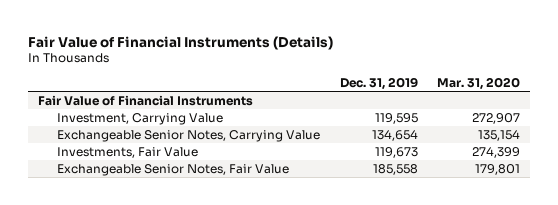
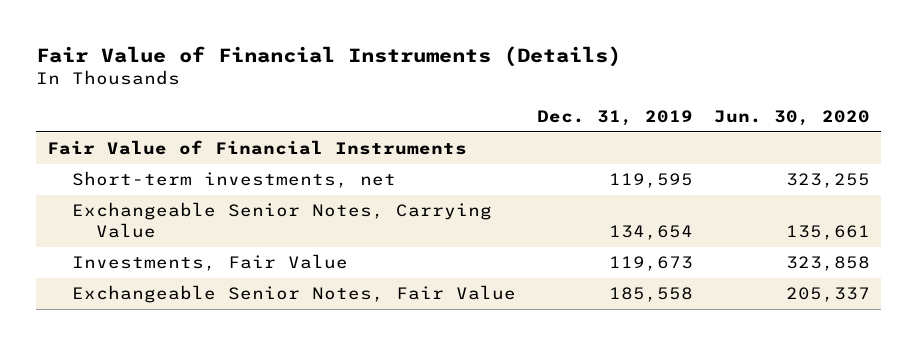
[437,76,521,90] Mar. 31, 2020 -> none
none -> [714,109,871,126] Jun. 30, 2020
[56,112,223,125] Investment, Carrying Value -> [71,171,396,189] Short-term investments, net

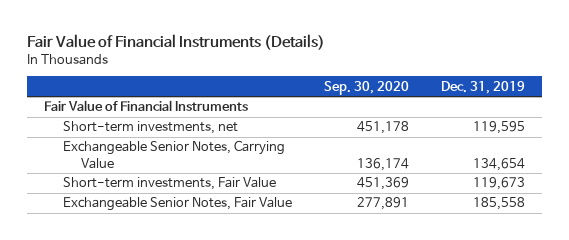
[714,109,871,126] Jun. 30, 2020 -> none
none -> [323,80,409,95] Sep. 30, 2020
[71,254,348,272] Investments, Fair Value -> [62,177,276,191] Short-term investments, Fair Value

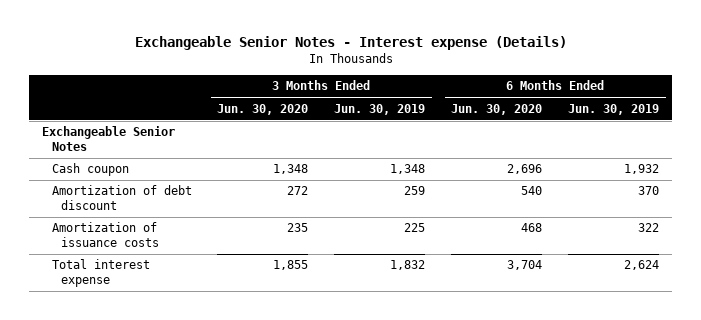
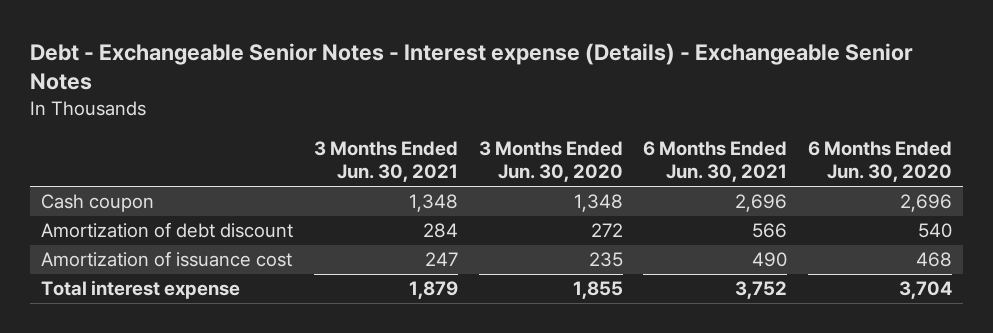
[134,36,567,51] Exchangeable Senior Notes - Interest expense (Details) -> [30,42,914,91] Debt - Exchangeable Senior Notes - Interest expense (Details) - Exchangeable Senior Notes
[334,103,426,115] Jun. 30, 2019 -> none
[568,103,660,115] Jun. 30, 2019 -> none
none -> [313,141,458,183] 3 Months Ended Jun. 30, 2021
none -> [643,141,788,183] 6 Months Ended Jun. 30, 2021
[42,126,176,151] Exchangeable Senior Notes -> none
[51,222,159,247] Amortization of issuance costs -> [40,251,292,268] Amortization of issuance cost

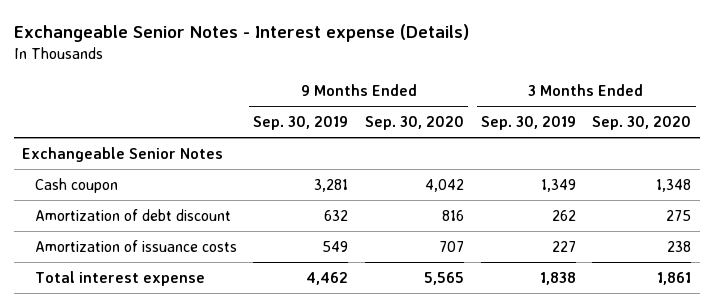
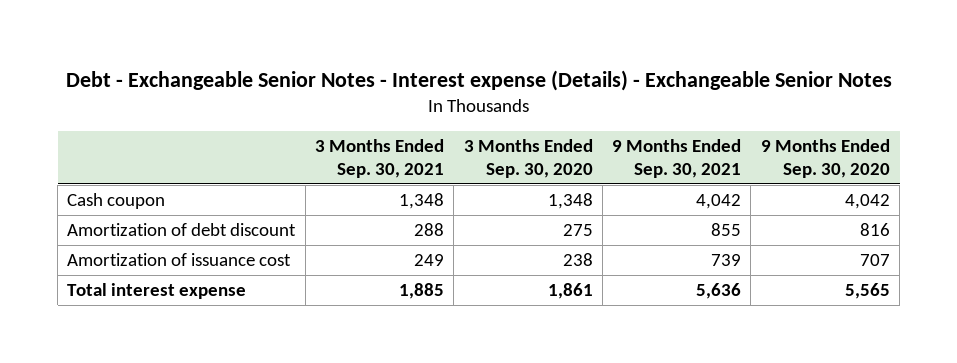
[14,24,470,43] Exchangeable Senior Notes - Interest expense (Details) -> [65,69,892,91] Debt - Exchangeable Senior Notes - Interest expense (Details) - Exchangeable Senior Notes
[253,116,349,131] Sep. 30, 2019 -> none
[480,116,576,131] Sep. 30, 2019 -> none
none -> [314,139,444,178] 3 Months Ended Sep. 30, 2021
none -> [612,139,742,178] 9 Months Ended Sep. 30, 2021
[22,146,224,162] Exchangeable Senior Notes -> none
[34,239,237,252] Amortization of issuance costs -> [67,253,292,267] Amortization of issuance cost

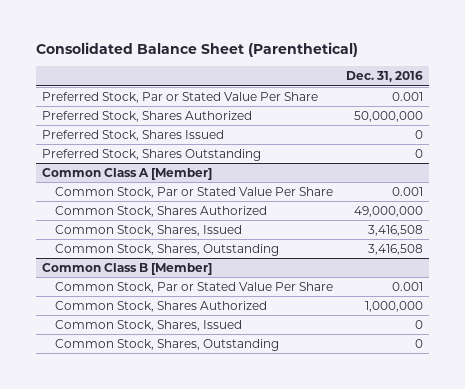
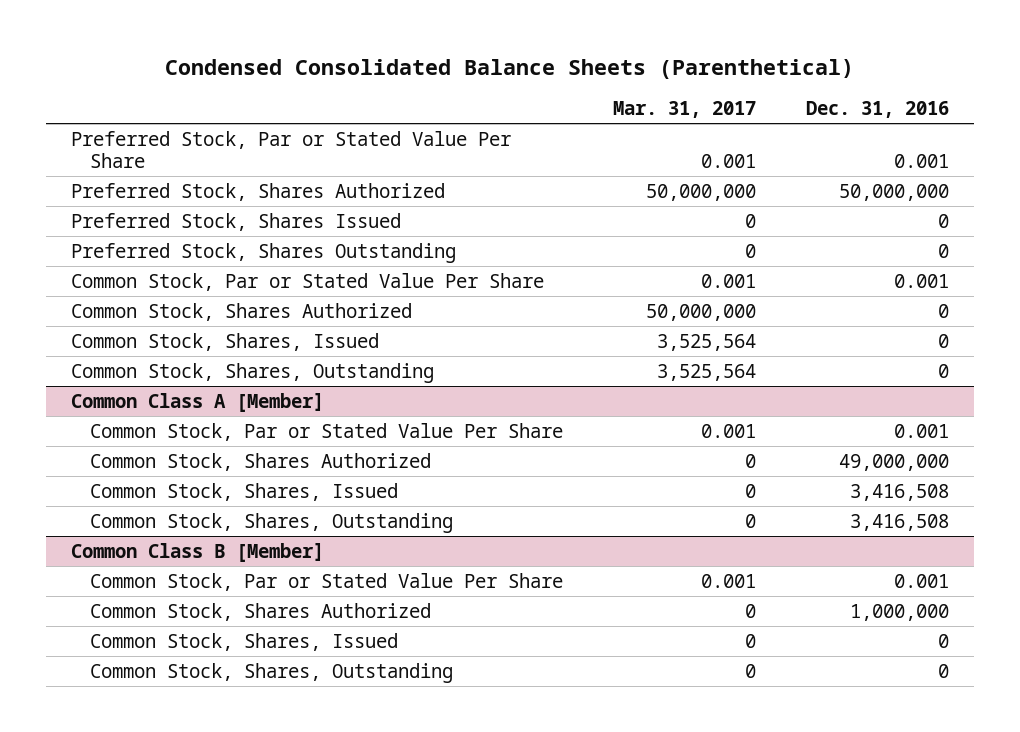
[35,42,358,58] Consolidated Balance Sheet (Parenthetical) -> [164,58,854,79] Condensed Consolidated Balance Sheets (Parenthetical)
none -> [612,101,756,119] Mar. 31, 2017
none -> [70,272,544,291] Common Stock, Par or Stated Value Per Share
none -> [70,302,412,321] Common Stock, Shares Authorized
none -> [70,332,379,351] Common Stock, Shares, Issued
none -> [70,362,434,383] Common Stock, Shares, Outstanding

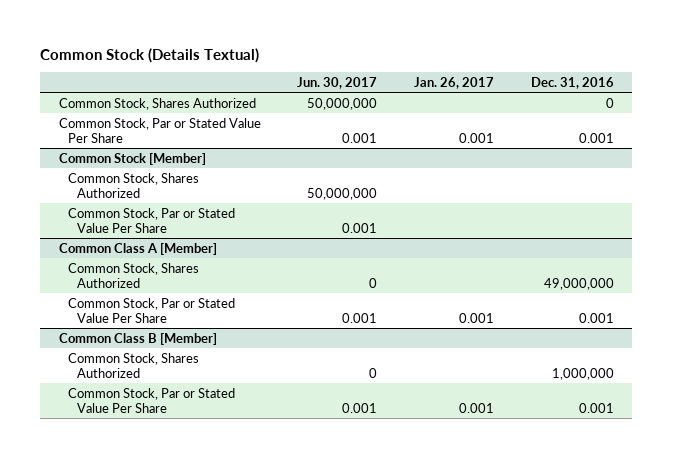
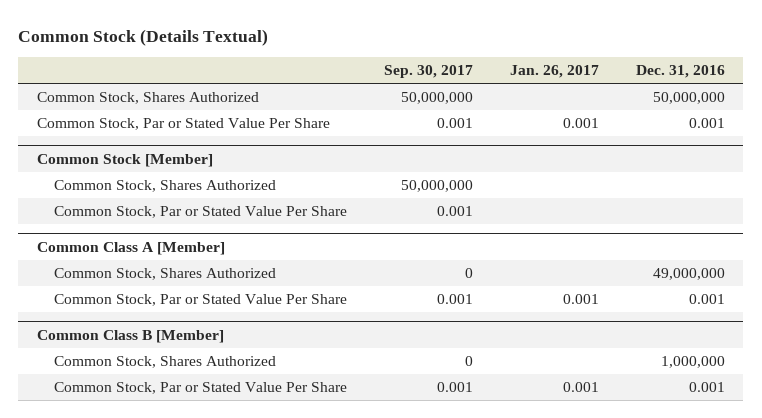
[297,76,378,89] Jun. 30, 2017 -> none
none -> [384,65,474,79] Sep. 30, 2017
[605,97,614,108] 0 -> [652,91,725,104] 50,000,000

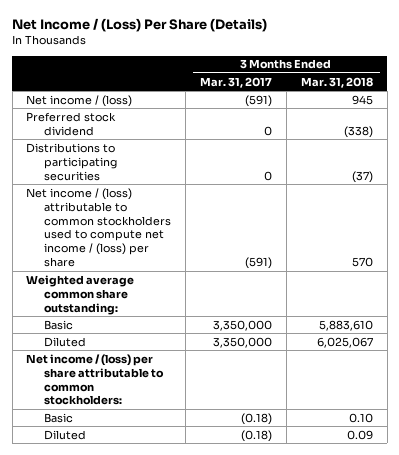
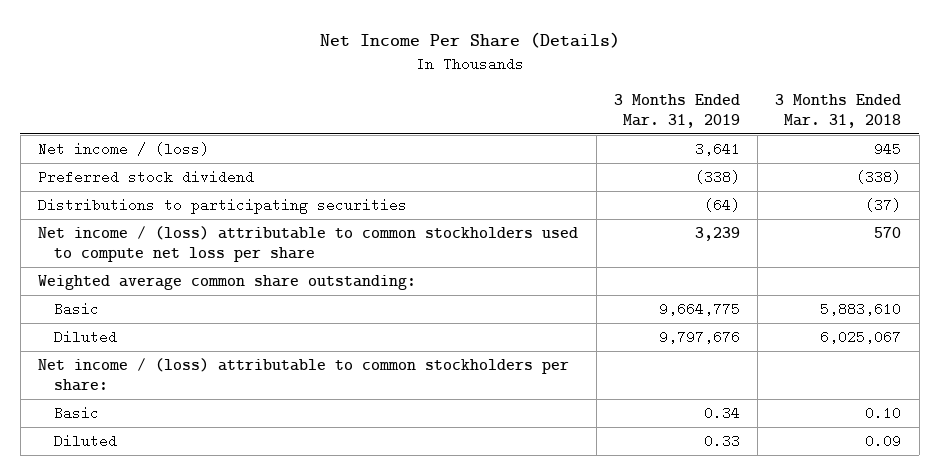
[12,18,268,33] Net Income / (Loss) Per Share (Details) -> [319,32,620,49] Net Income Per Share (Details)
[199,76,272,88] Mar. 31, 2017 -> none
none -> [613,93,740,128] 3 Months Ended Mar. 31, 2019
[26,187,172,268] Net income / (loss) attributable to common stockholders used to compute net income / (loss) per share -> [38,226,579,263] Net income / (loss) attributable to common stockholders used to compute net loss per share
[26,353,165,406] Net income / (loss) per share attributable to common stockholders: -> [38,358,570,392] Net income / (loss) attributable to common stockholders per share:

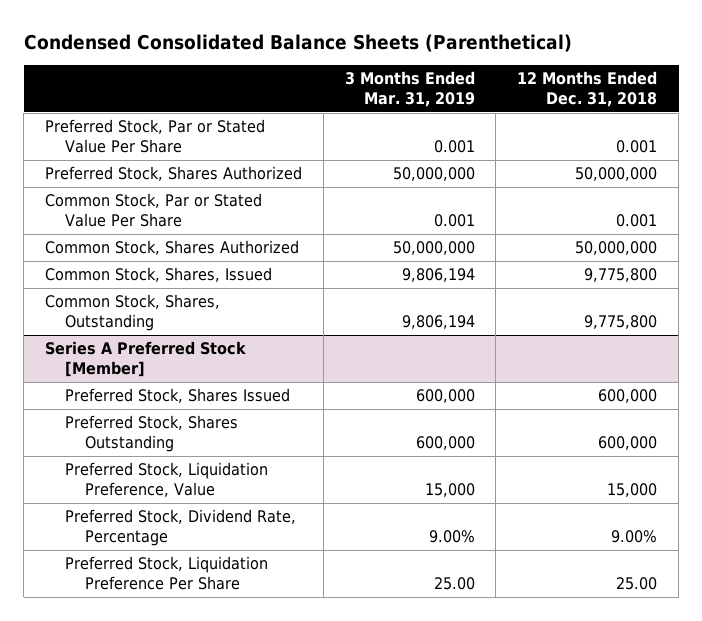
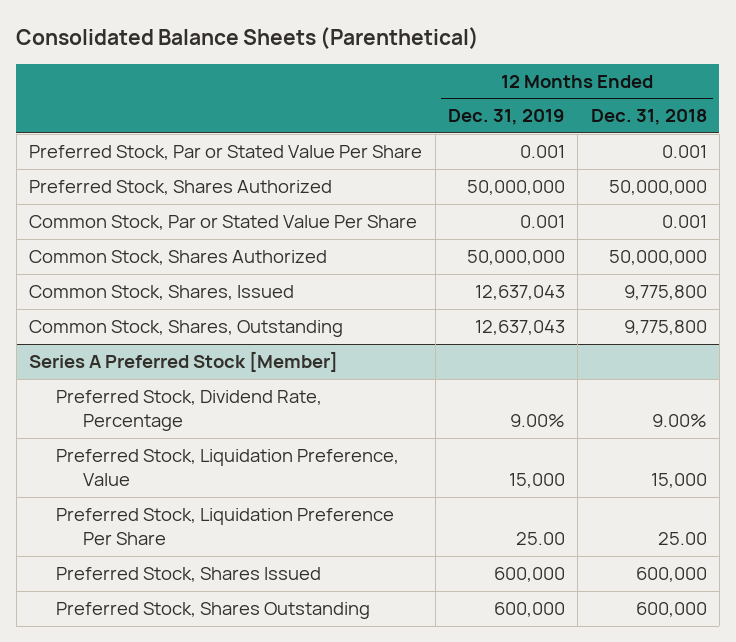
[23,33,572,52] Condensed Consolidated Balance Sheets (Parenthetical) -> [16,27,480,50] Consolidated Balance Sheets (Parenthetical)
[344,71,475,108] 3 Months Ended Mar. 31, 2019 -> none
none -> [447,109,565,126] Dec. 31, 2019
[64,462,268,498] Preferred Stock, Liquidation Preference, Value -> [55,449,399,487] Preferred Stock, Liquidation Preference, Value
[64,388,290,404] Preferred Stock, Shares Issued -> [55,567,321,583] Preferred Stock, Shares Issued
[64,415,238,453] Preferred Stock, Shares Outstanding -> [55,602,370,620] Preferred Stock, Shares Outstanding

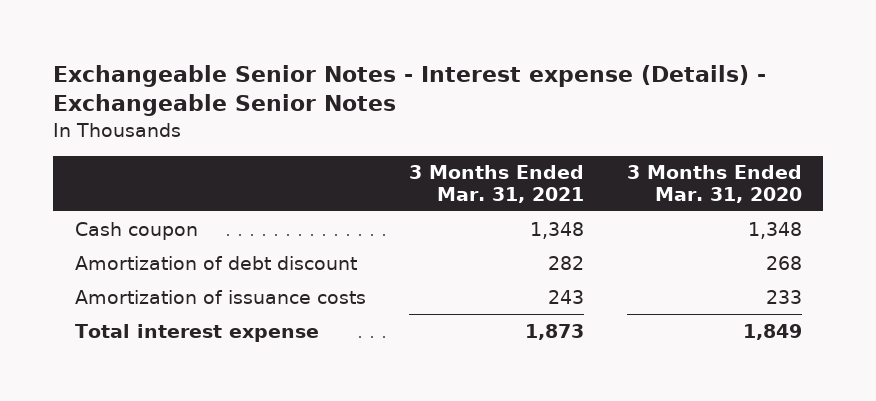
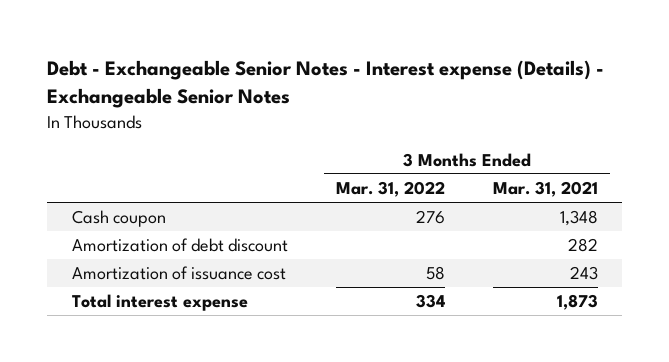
[53,65,767,117] Exchangeable Senior Notes - Interest expense (Details) - Exchangeable Senior Notes -> [47,60,605,109] Debt - Exchangeable Senior Notes - Interest expense (Details) - Exchangeable Senior Notes
[626,165,802,204] 3 Months Ended Mar. 31, 2020 -> none
none -> [335,181,445,198] Mar. 31, 2022
[74,289,366,304] Amortization of issuance costs -> [71,266,286,281] Amortization of issuance cost

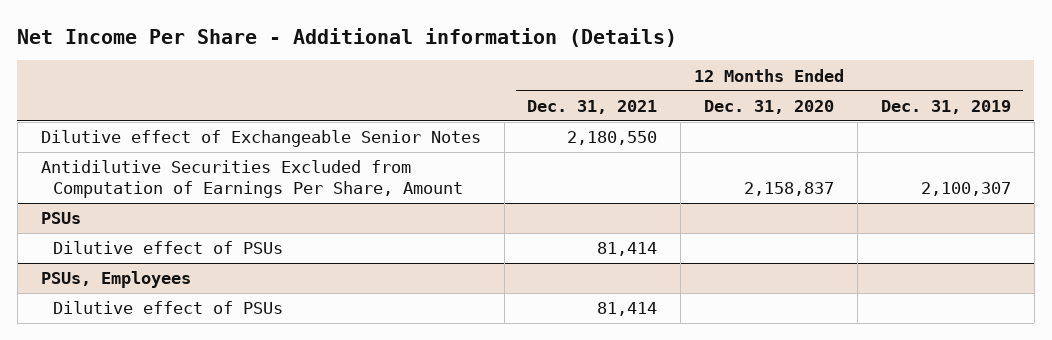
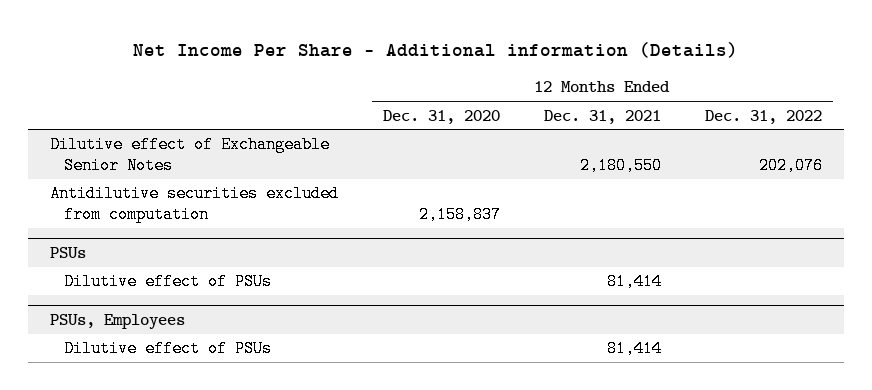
[880,99,1011,114] Dec. 31, 2019 -> none
none -> [704,109,822,124] Dec. 31, 2022
[40,160,463,198] Antidilutive Securities Excluded from Computation of Earnings Per Share, Amount -> [50,185,340,224] Antidilutive securities excluded from computation

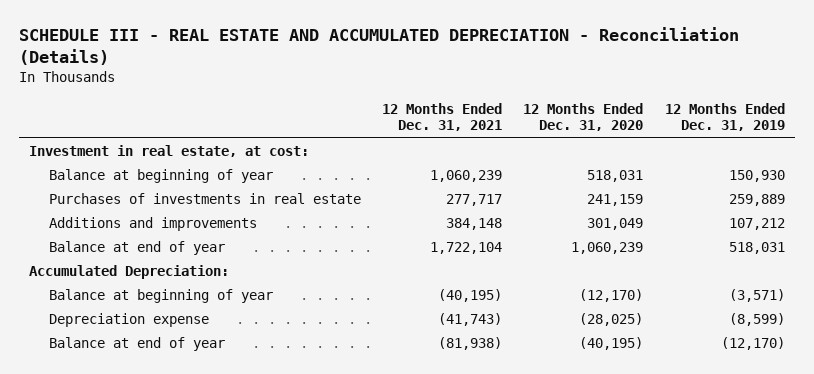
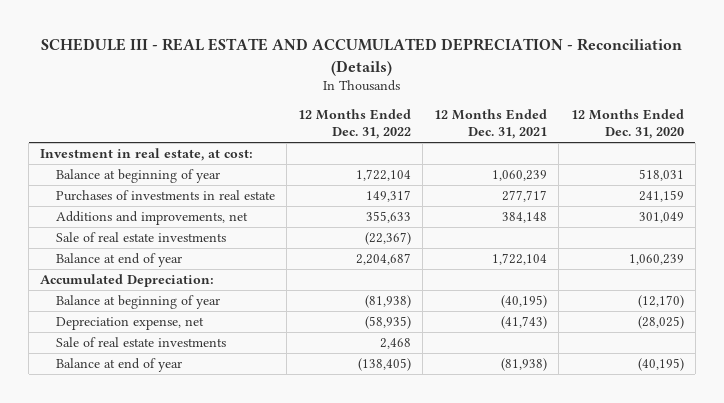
[664,102,785,132] 12 Months Ended Dec. 31, 2019 -> none
none -> [298,109,412,140] 12 Months Ended Dec. 31, 2022
[48,217,257,232] Additions and improvements -> [55,210,248,225] Additions and improvements, net
none -> [55,231,226,242] Sale of real estate investments
[48,313,209,328] Depreciation expense -> [55,316,204,330] Depreciation expense, net
none -> [55,336,226,347] Sale of real estate investments

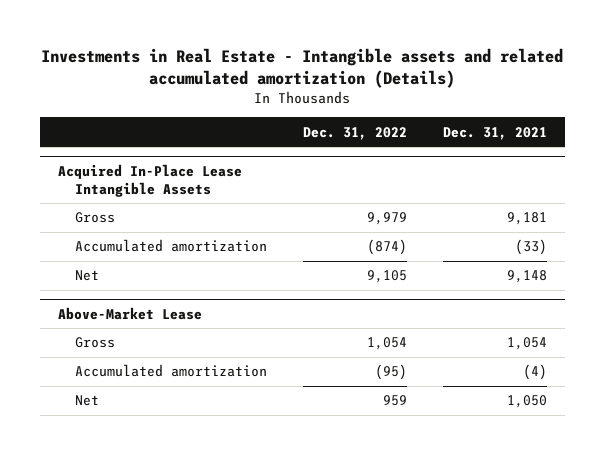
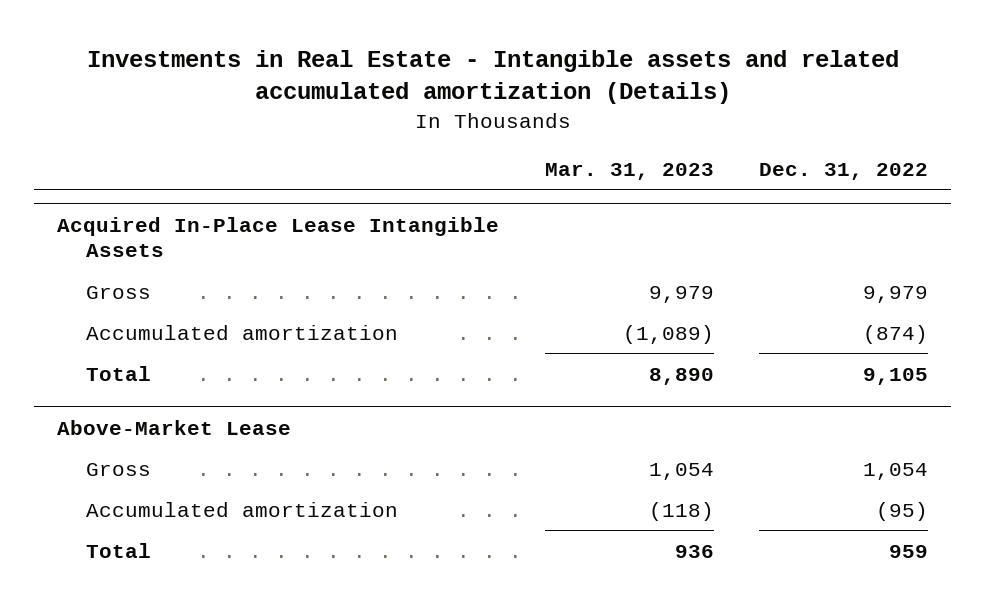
[442,126,547,140] Dec. 31, 2021 -> none
none -> [544,163,714,181] Mar. 31, 2023
[75,270,100,282] Net -> [85,365,151,381] Total
[75,395,100,407] Net -> [85,542,151,558] Total

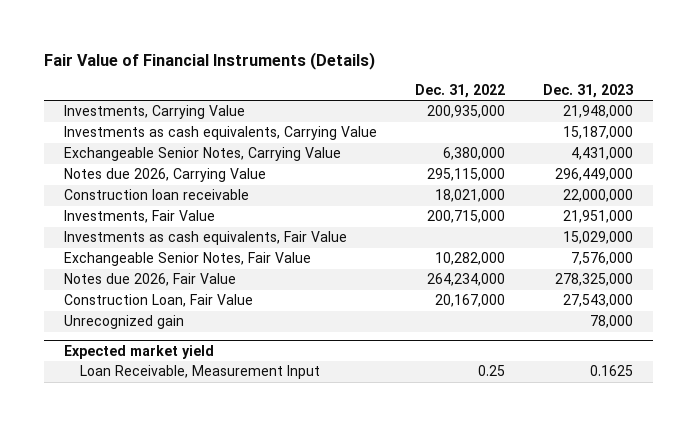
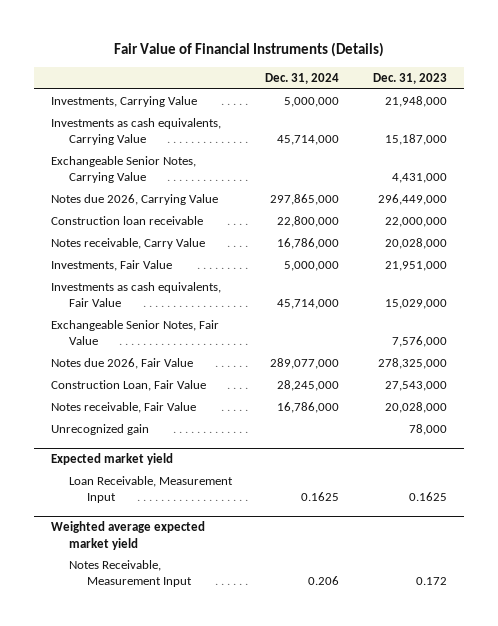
[415,83,506,98] Dec. 31, 2022 -> none
none -> [265,73,340,85] Dec. 31, 2024
none -> [50,237,205,249] Notes receivable, Carry Value
none -> [50,401,196,413] Notes receivable, Fair Value
none -> [50,521,205,550] Weighted average expected market yield
none -> [68,559,192,588] Notes Receivable, Measurement Input

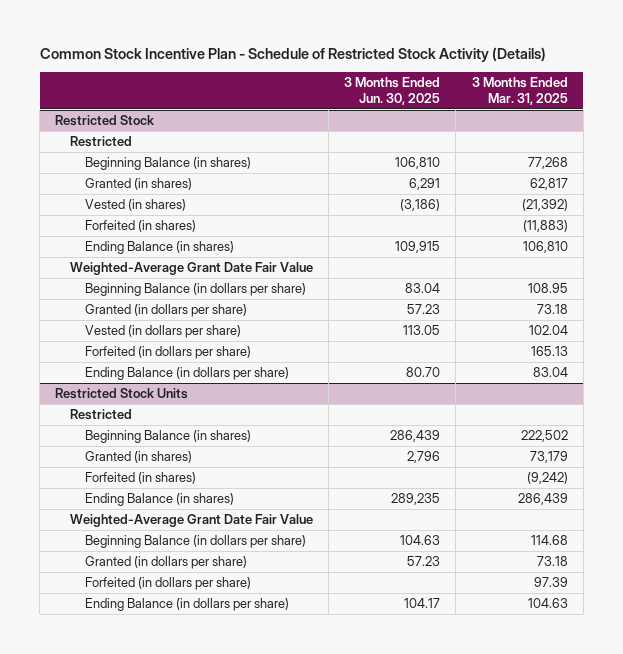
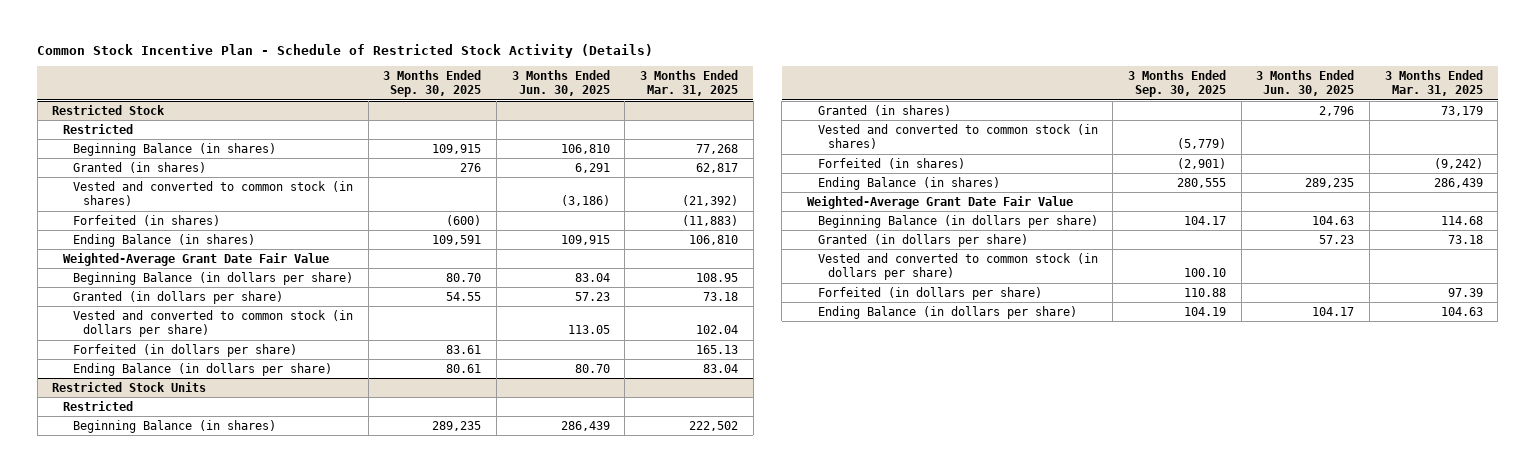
none -> [383,69,482,98] 3 Months Ended Sep. 30, 2025
[85,198,187,211] Vested (in shares) -> [72,180,353,207] Vested and converted to common stock (in shares)
[85,324,242,338] Vested (in dollars per share) -> [72,309,353,338] Vested and converted to common stock (in dollars per share)
none -> [817,123,1098,150] Vested and converted to common stock (in shares)
none -> [817,252,1098,281] Vested and converted to common stock (in dollars per share)

